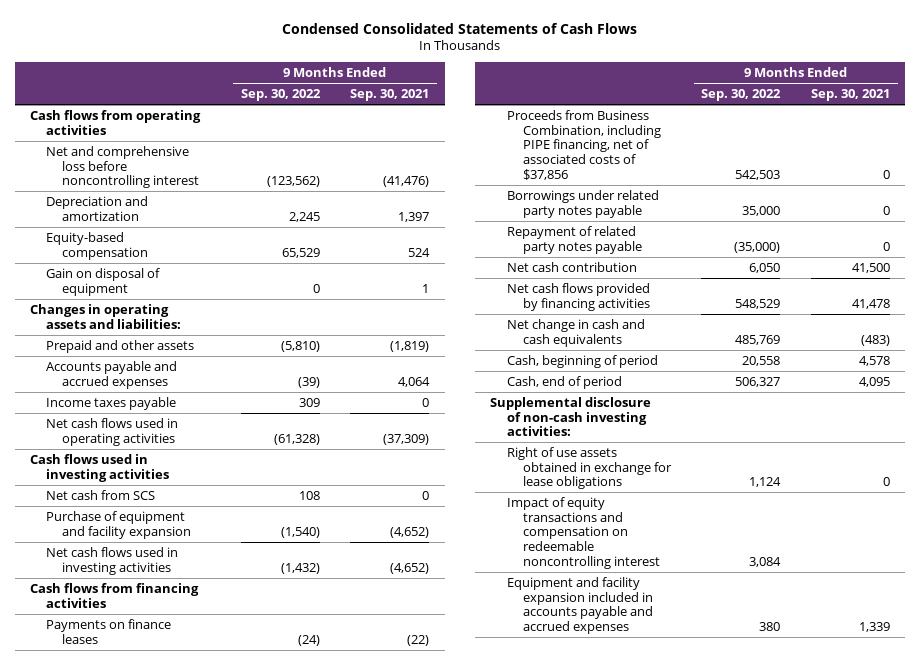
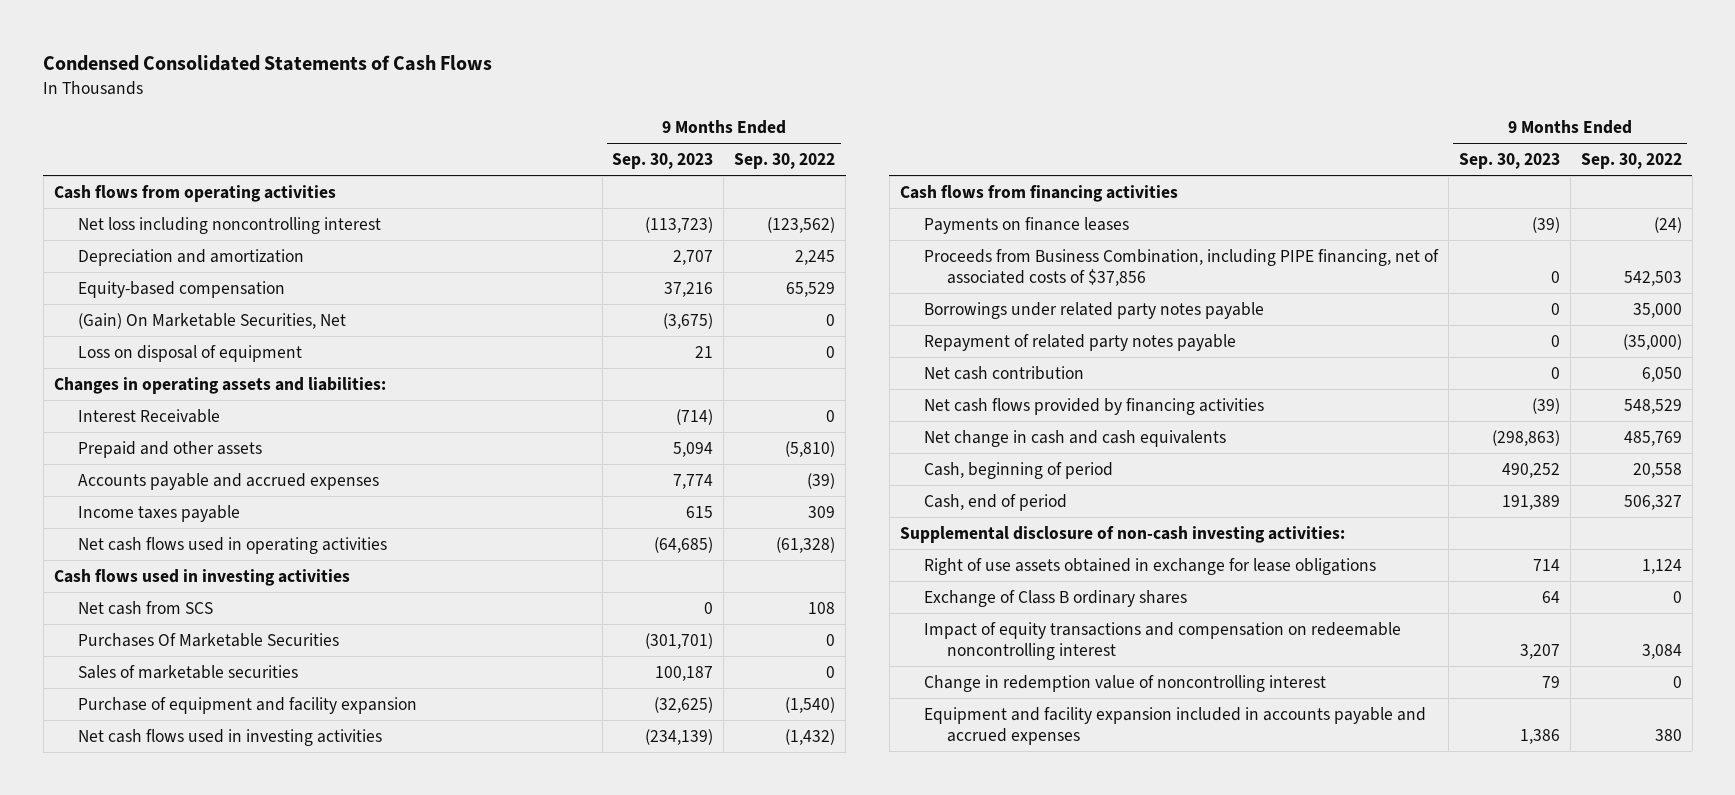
[350,89,430,102] Sep. 30, 2021 -> none
none -> [612,153,714,170] Sep. 30, 2023
[45,145,200,189] Net and comprehensive loss before noncontrolling interest -> [77,216,381,234] Net loss including noncontrolling interest
none -> [77,312,346,329] (Gain) On Marketable Securities, Net
[45,267,160,296] Gain on disposal of equipment -> [77,344,302,362] Loss on disposal of equipment
none -> [77,408,220,423] Interest Receivable
none -> [77,632,339,647] Purchases Of Marketable Securities
none -> [77,664,298,679] Sales of marketable securities
none -> [923,589,1187,607] Exchange of Class B ordinary shares
none -> [923,674,1326,692] Change in redemption value of noncontrolling interest

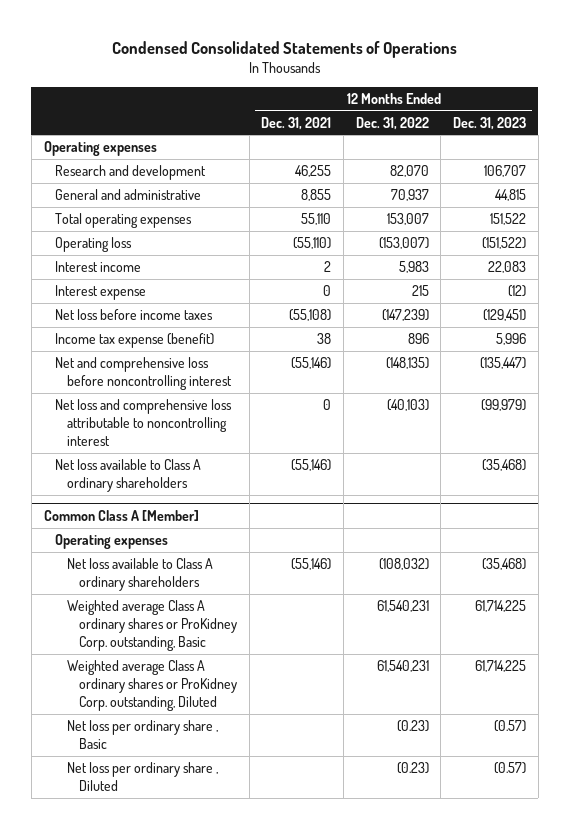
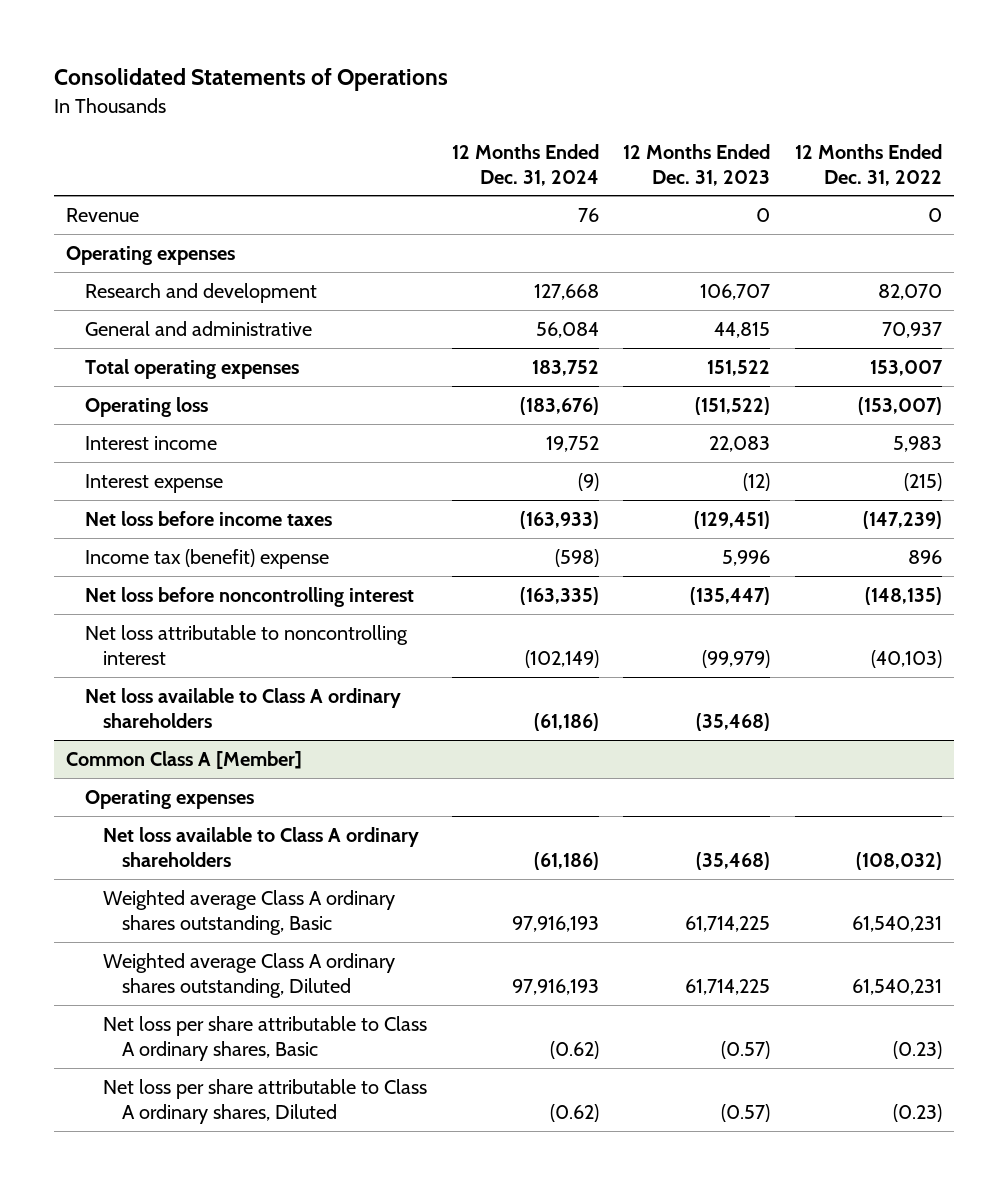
[111,40,457,58] Condensed Consolidated Statements of Operations -> [53,68,448,92] Consolidated Statements of Operations
[261,116,332,130] Dec. 31, 2021 -> none
none -> [451,143,599,186] 12 Months Ended Dec. 31, 2024
none -> [66,207,140,222] Revenue
[411,285,429,297] 215 -> [903,472,942,491] (215)
[55,333,215,349] Income tax expense (benefit) -> [84,548,329,569] Income tax (benefit) expense
[55,357,233,390] Net and comprehensive loss before noncontrolling interest -> [84,586,414,607] Net loss before noncontrolling interest
[55,399,233,446] Net loss and comprehensive loss attributable to noncontrolling interest -> [84,624,408,665] Net loss attributable to noncontrolling interest
[67,600,237,651] Weighted average Class A ordinary shares or ProKidney Corp. outstanding, Basic -> [103,889,396,935] Weighted average Class A ordinary shares outstanding, Basic
[67,660,237,711] Weighted average Class A ordinary shares or ProKidney Corp. outstanding, Diluted -> [103,952,396,998] Weighted average Class A ordinary shares outstanding, Diluted
[67,720,219,749] Net loss per ordinary share , Basic -> [103,1015,428,1061] Net loss per share attributable to Class A ordinary shares, Basic
[67,762,219,791] Net loss per ordinary share , Diluted -> [103,1078,428,1124] Net loss per share attributable to Class A ordinary shares, Diluted

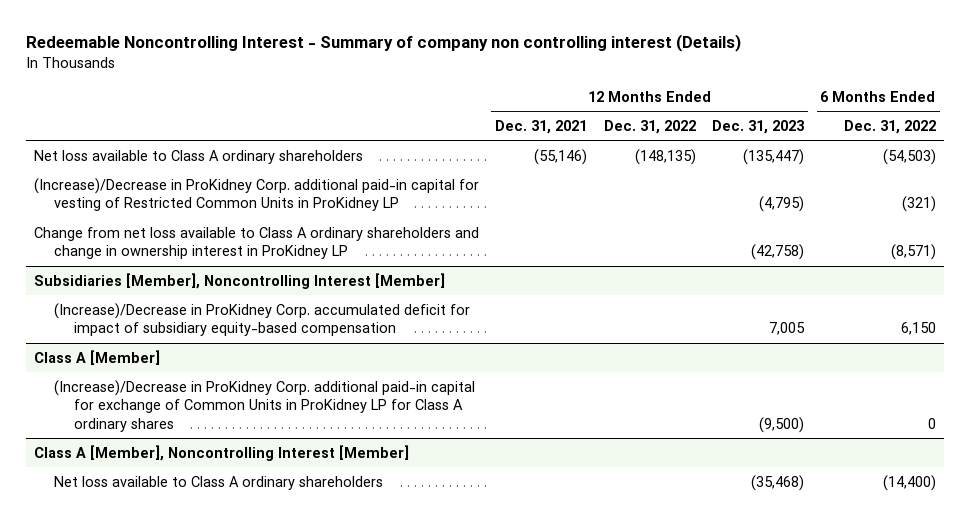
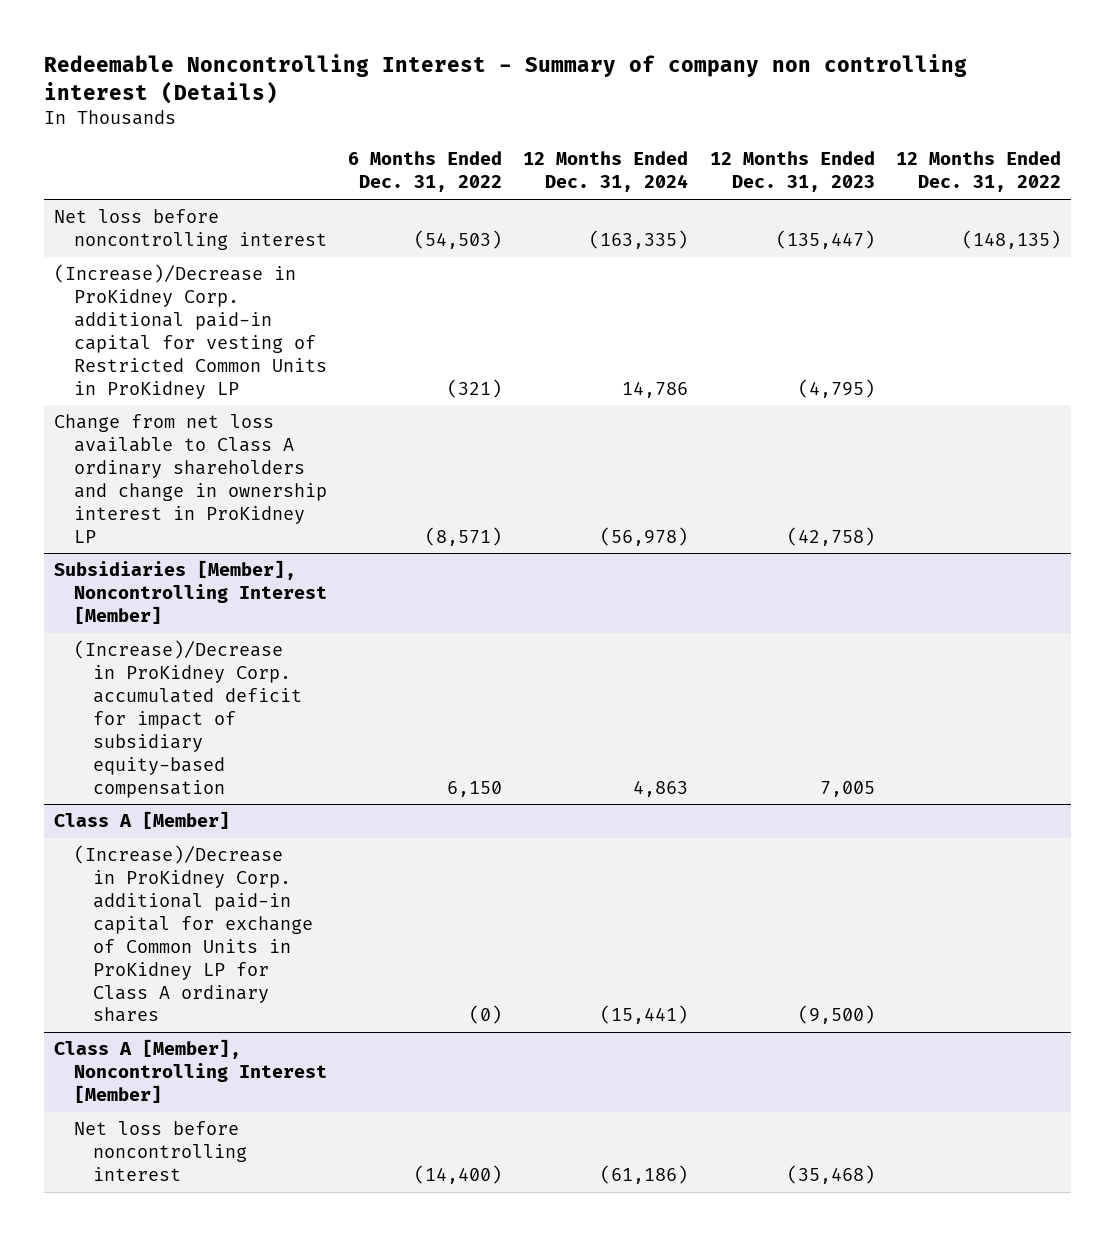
[495,120,588,135] Dec. 31, 2021 -> none
none -> [523,151,689,193] 12 Months Ended Dec. 31, 2024
[34,149,364,164] Net loss available to Class A ordinary shareholders -> [54,209,327,251] Net loss before noncontrolling interest
[927,417,936,429] 0 -> [469,1005,503,1025] (0)
[53,475,383,490] Net loss available to Class A ordinary shareholders -> [73,1121,248,1182] Net loss before noncontrolling interest

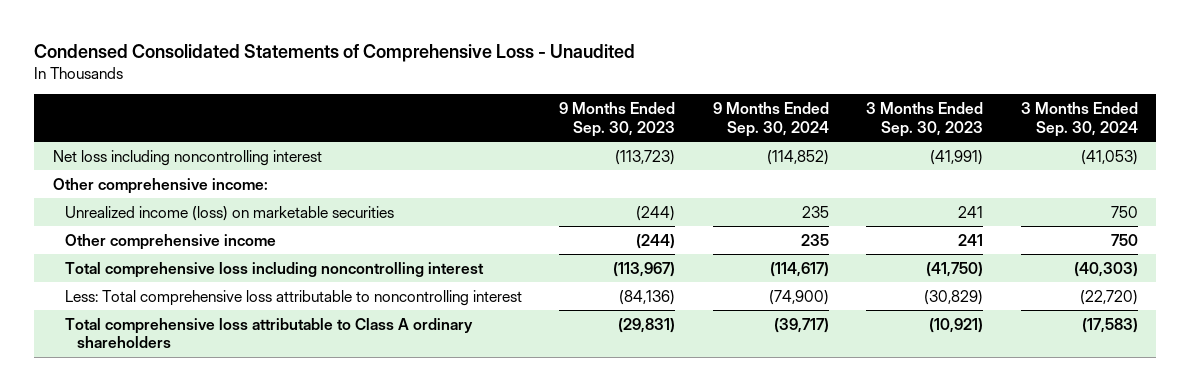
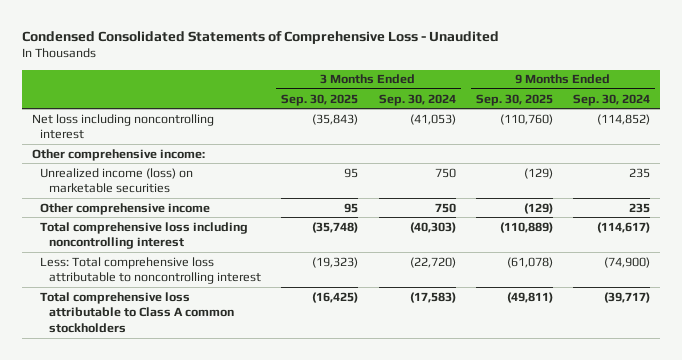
[559,102,676,137] 9 Months Ended Sep. 30, 2023 -> none
[866,102,984,137] 3 Months Ended Sep. 30, 2023 -> none
none -> [281,93,359,106] Sep. 30, 2025
none -> [475,93,553,106] Sep. 30, 2025
[64,317,473,349] Total comprehensive loss attributable to Class A ordinary shareholders -> [40,291,235,334] Total comprehensive loss attributable to Class A common stockholders

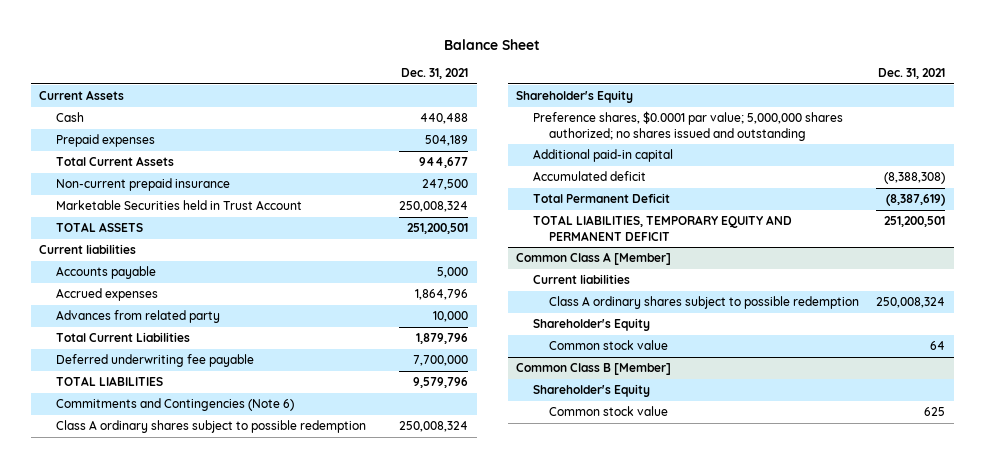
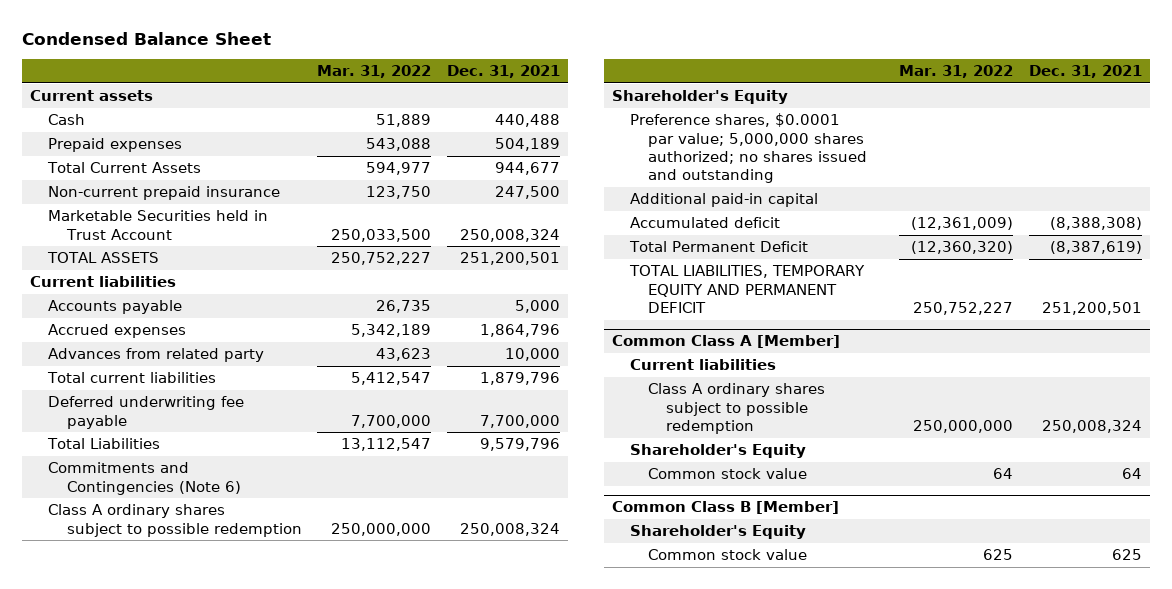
[444,38,541,50] Balance Sheet -> [22,31,272,45] Condensed Balance Sheet
none -> [317,65,432,79] Mar. 31, 2022
[39,90,125,101] Current Assets -> [30,90,154,102] Current assets
[55,332,190,343] Total Current Liabilities -> [47,372,217,384] Total current liabilities
[55,376,163,387] TOTAL LIABILITIES -> [47,438,161,450] Total Liabilities

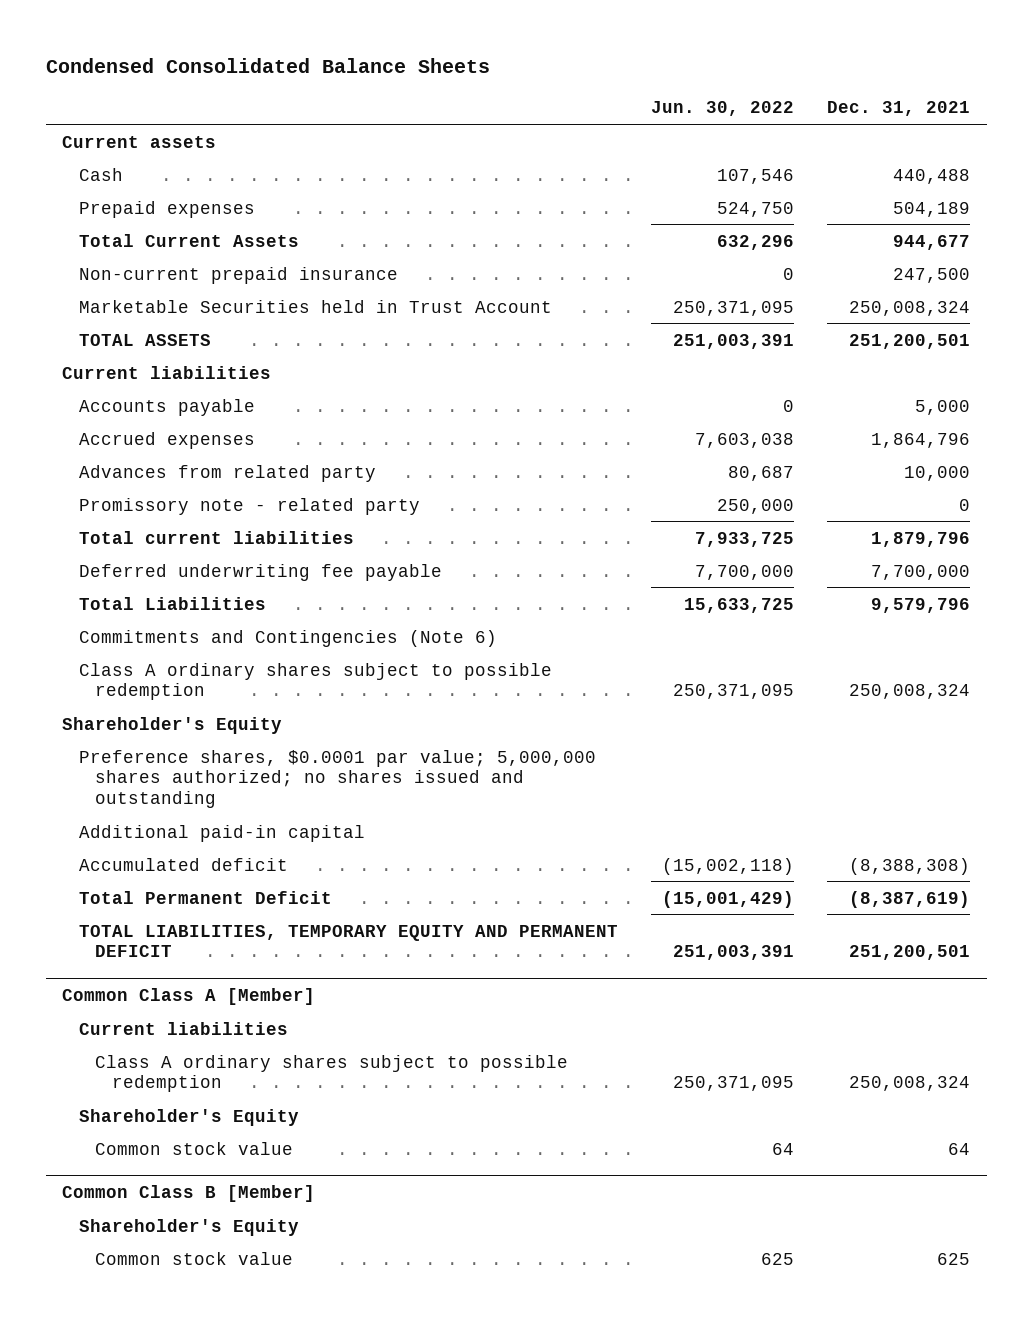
[22,31,272,45] Condensed Balance Sheet -> [45,58,490,74] Condensed Consolidated Balance Sheets
[317,65,432,79] Mar. 31, 2022 -> none
none -> [651,101,795,117] Jun. 30, 2022
none -> [78,497,420,515] Promissory note - related party

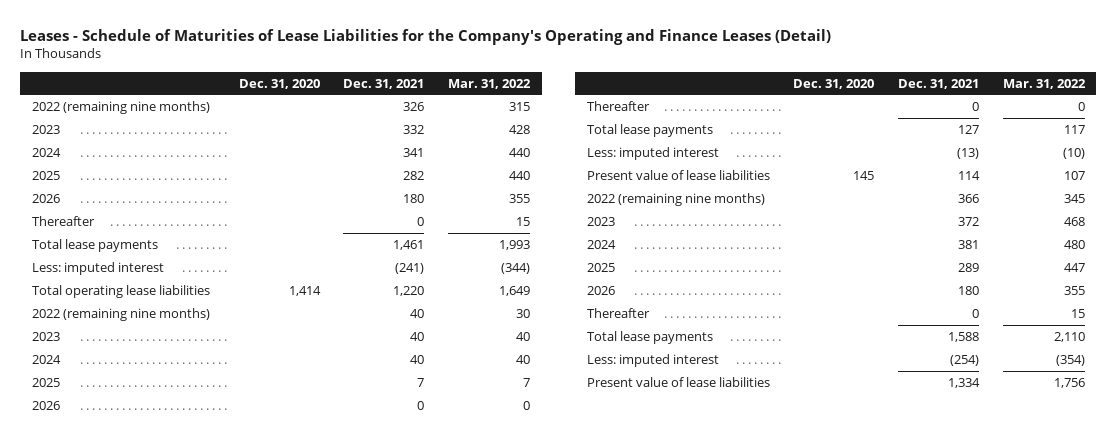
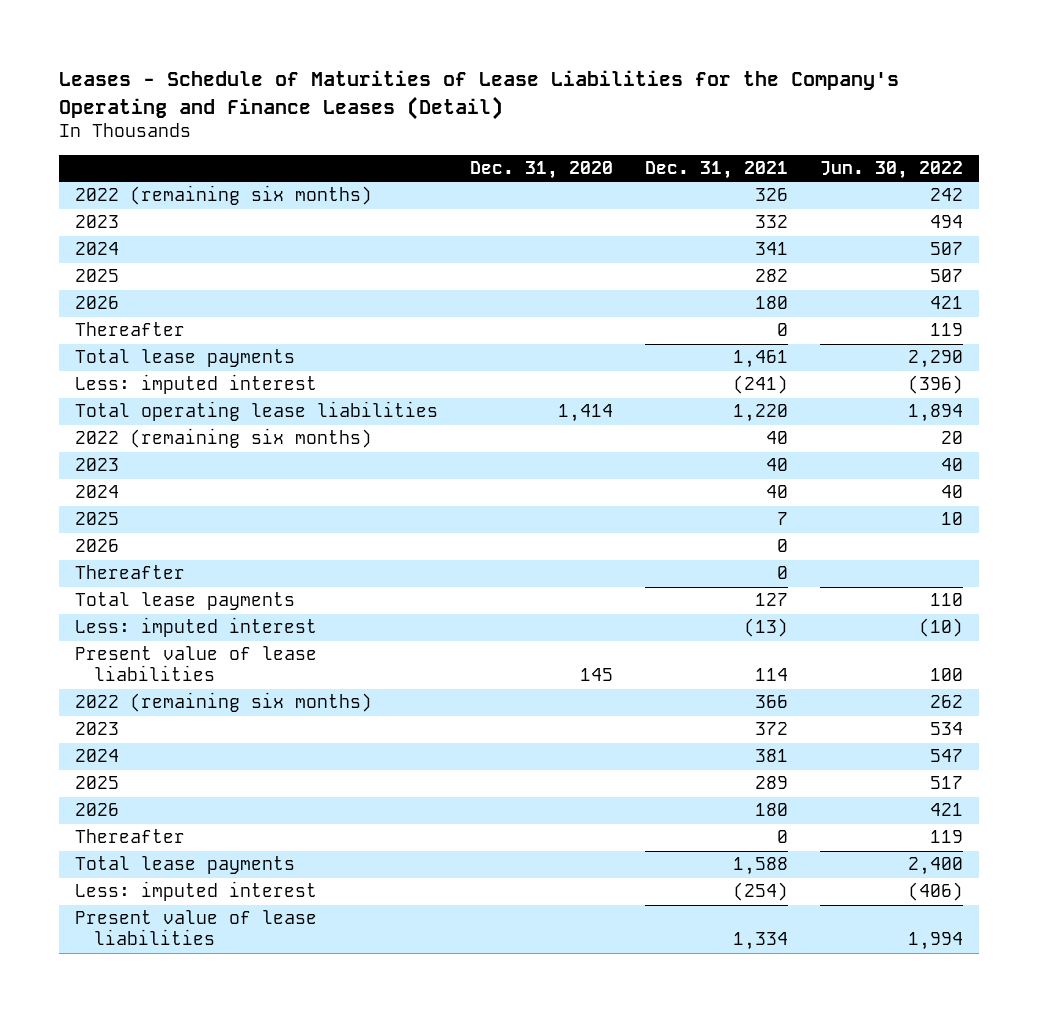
[448,78,532,89] Mar. 31, 2022 -> none
none -> [820,161,964,180] Jun. 30, 2022
[32,101,211,115] 2022 (remaining nine months) -> [74,185,372,206] 2022 (remaining six months)
[32,308,211,322] 2022 (remaining nine months) -> [74,428,372,449] 2022 (remaining six months)
[586,193,765,207] 2022 (remaining nine months) -> [74,692,372,713] 2022 (remaining six months)

